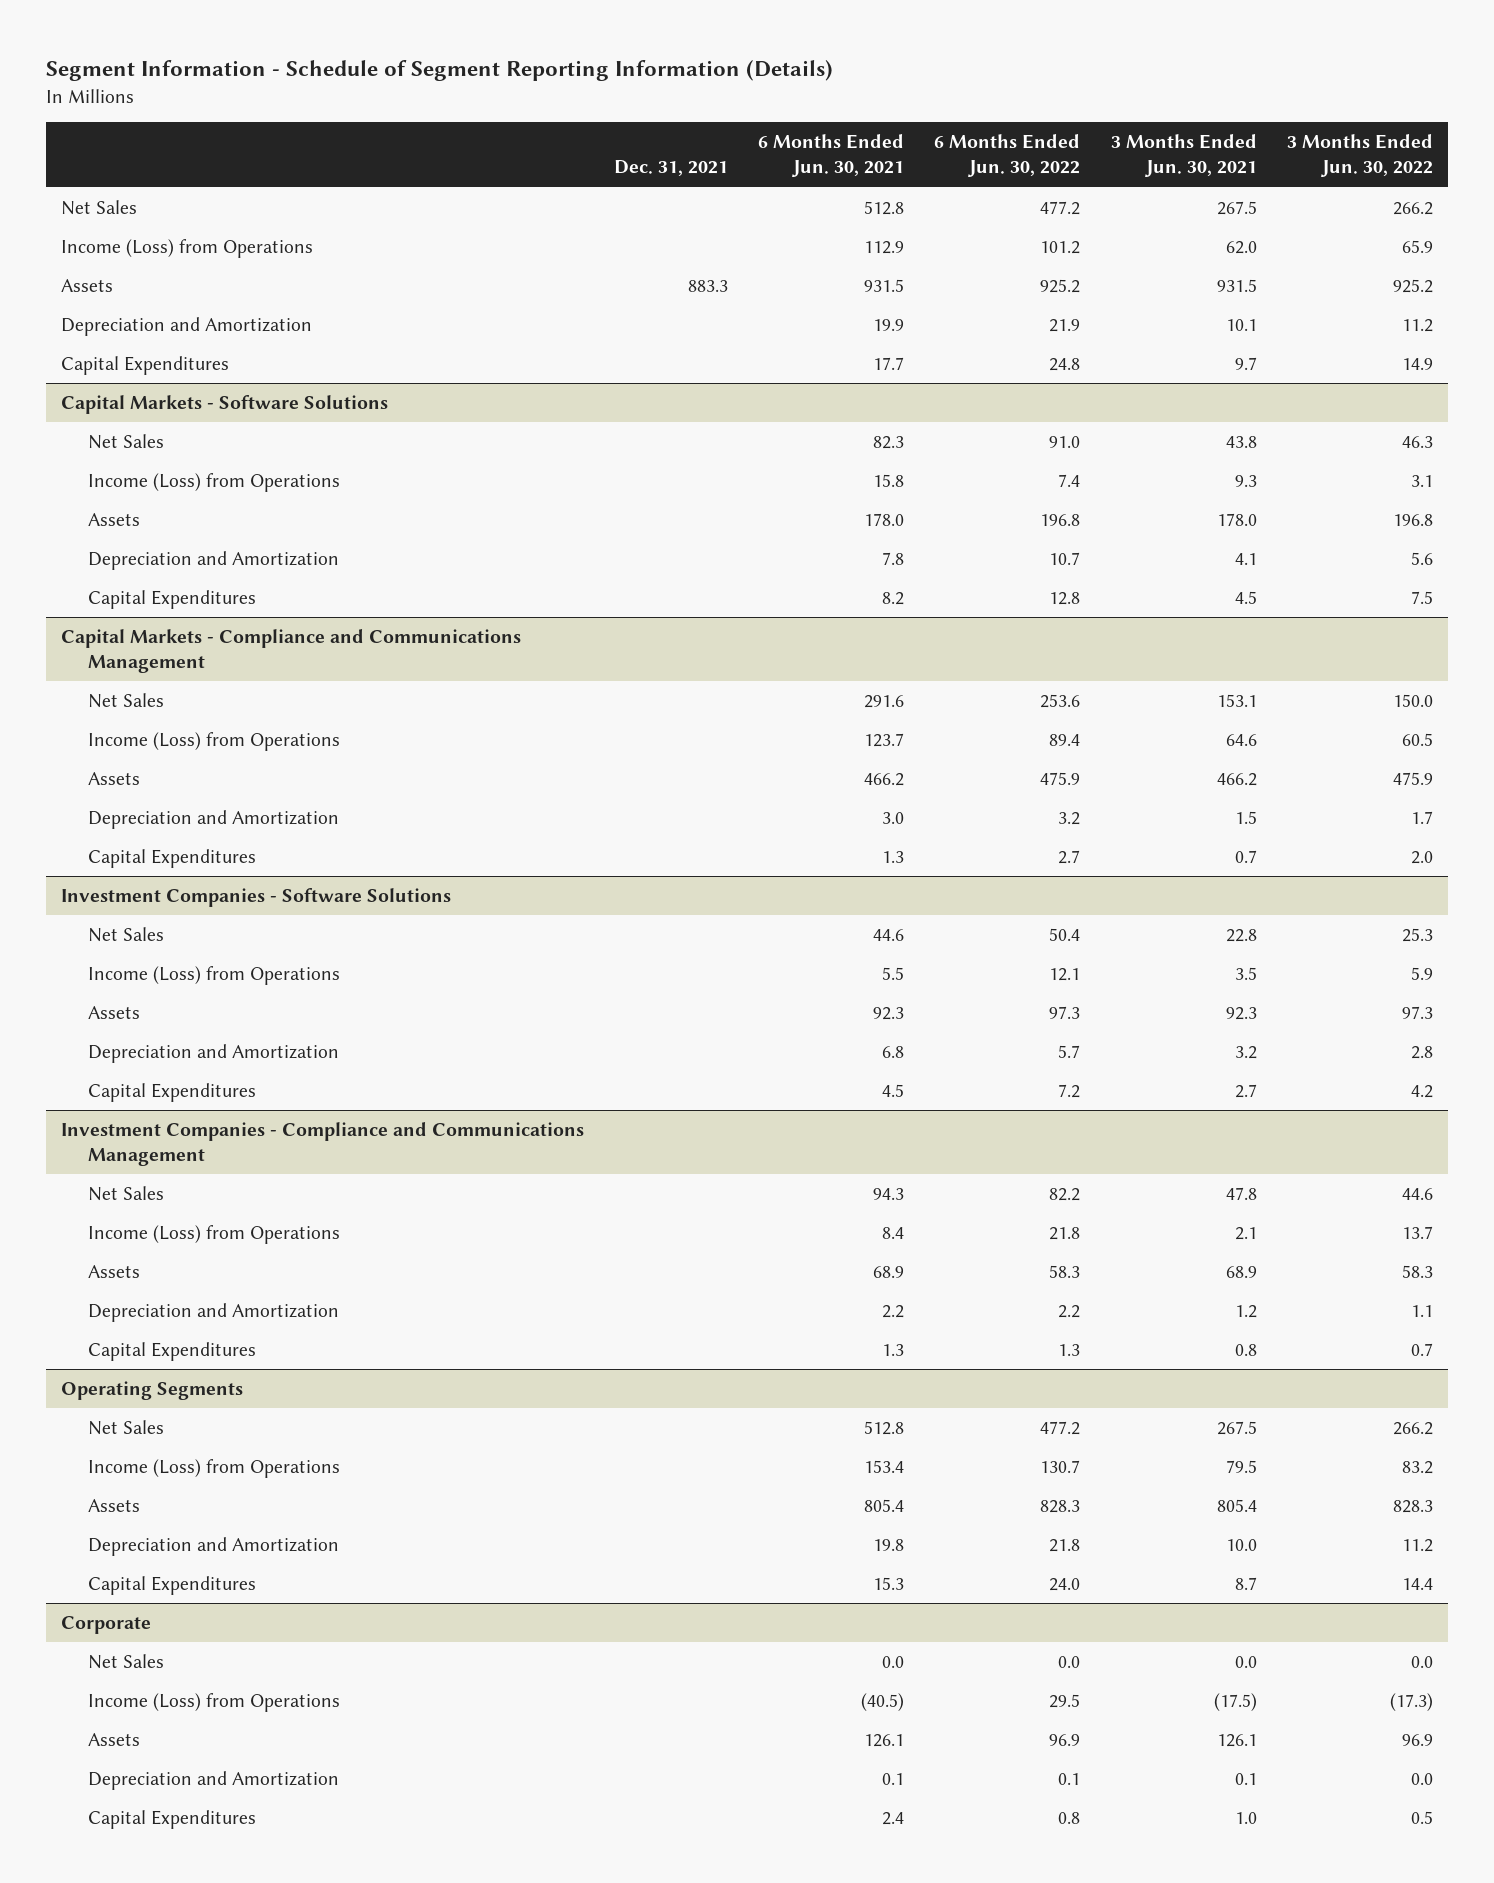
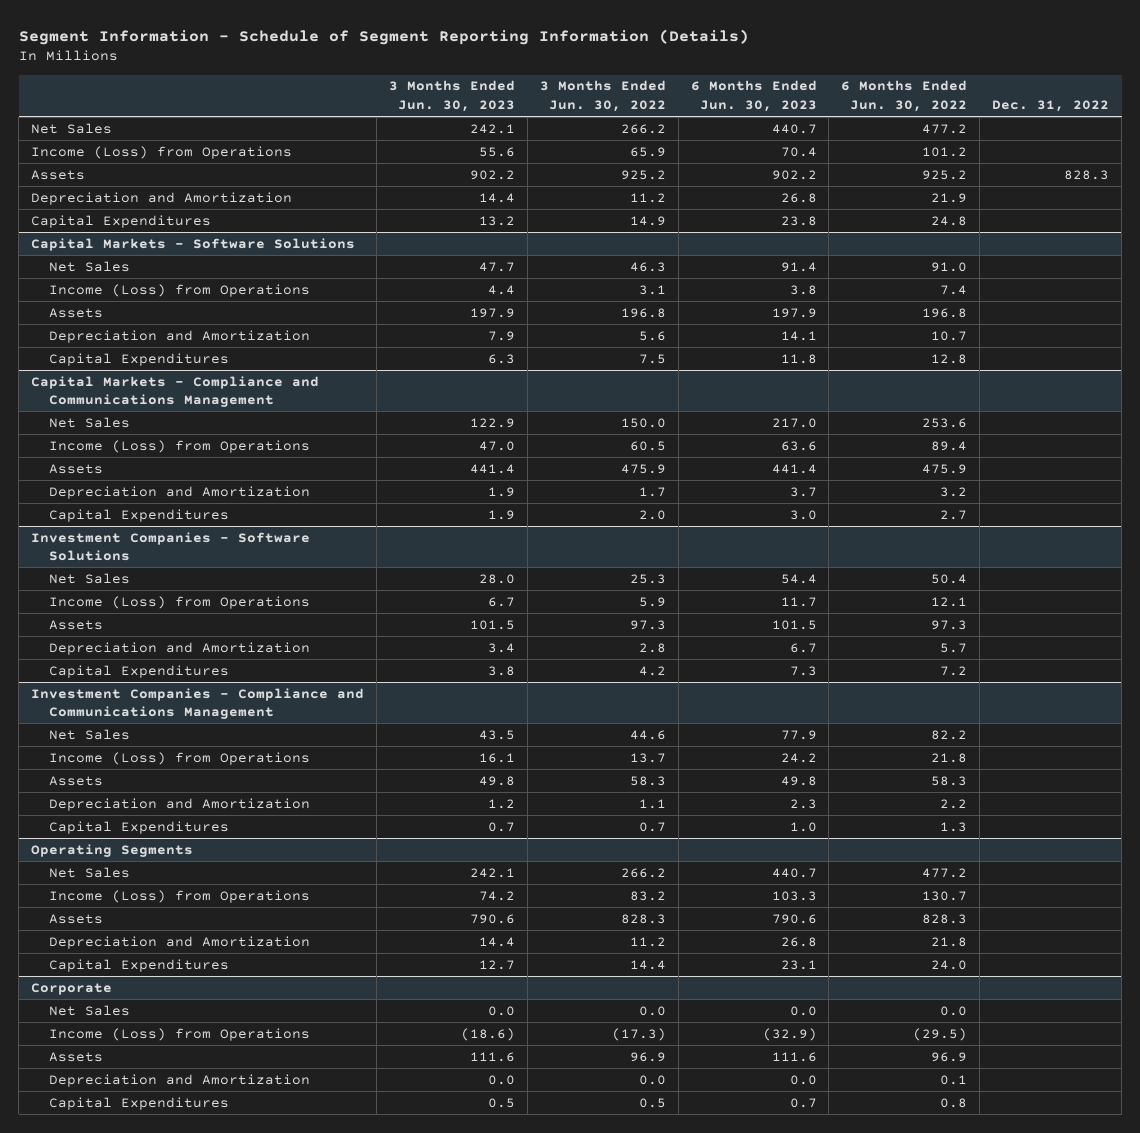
[613,160,728,177] Dec. 31, 2021 -> none
[758,134,905,178] 6 Months Ended Jun. 30, 2021 -> none
[1110,134,1257,178] 3 Months Ended Jun. 30, 2021 -> none
none -> [388,80,515,112] 3 Months Ended Jun. 30, 2023
none -> [690,80,817,112] 6 Months Ended Jun. 30, 2023
none -> [992,99,1110,112] Dec. 31, 2022
[1049,1694,1081,1709] 29.5 -> [913,1027,968,1041] (29.5)

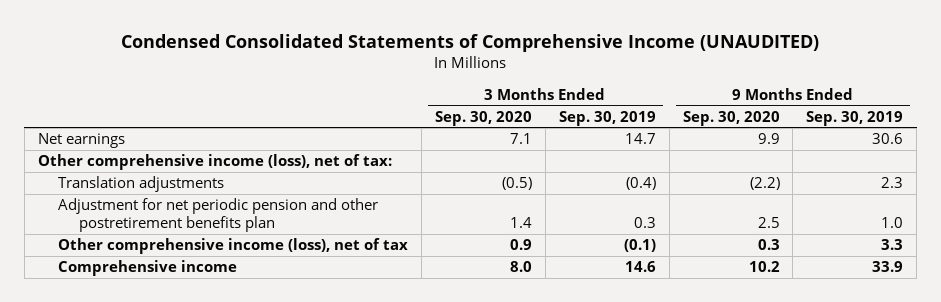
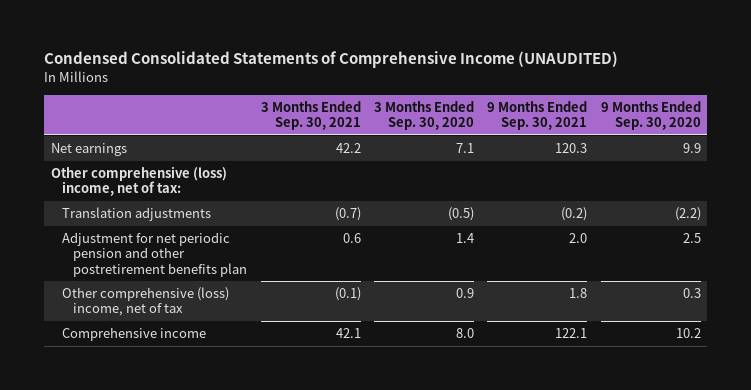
[558,110,656,126] Sep. 30, 2019 -> none
[806,110,904,126] Sep. 30, 2019 -> none
none -> [260,101,361,131] 3 Months Ended Sep. 30, 2021
none -> [487,101,588,131] 9 Months Ended Sep. 30, 2021
[37,154,392,171] Other comprehensive income (loss), net of tax: -> [50,166,227,197] Other comprehensive (loss) income, net of tax:
[58,238,409,255] Other comprehensive income (loss), net of tax -> [61,287,229,317] Other comprehensive (loss) income, net of tax

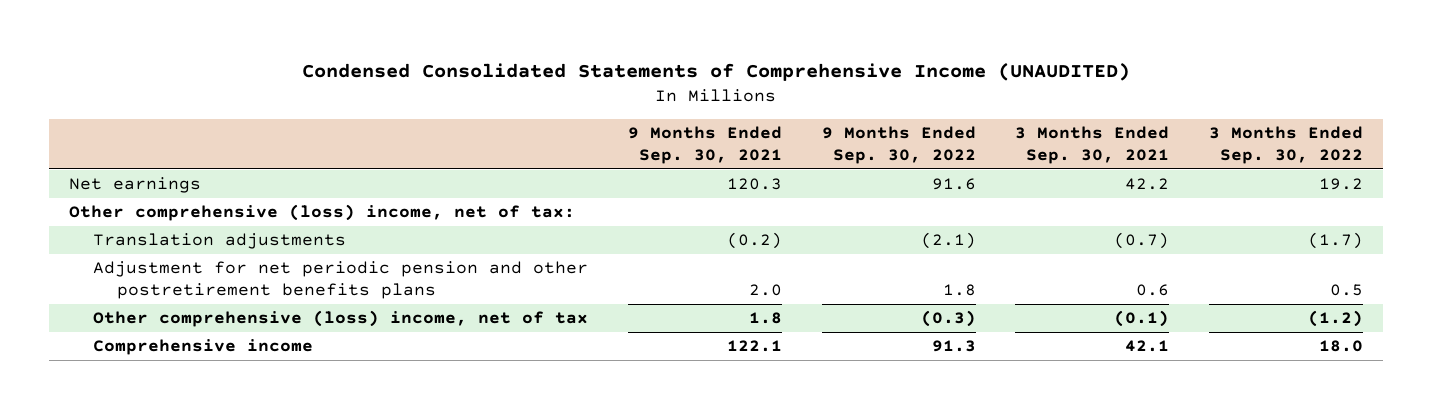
[373,101,474,131] 3 Months Ended Sep. 30, 2020 -> none
[600,101,701,131] 9 Months Ended Sep. 30, 2020 -> none
none -> [821,126,976,165] 9 Months Ended Sep. 30, 2022
none -> [1209,126,1364,165] 3 Months Ended Sep. 30, 2022
[61,232,248,277] Adjustment for net periodic pension and other postretirement benefits plan -> [93,261,589,300] Adjustment for net periodic pension and other postretirement benefits plans

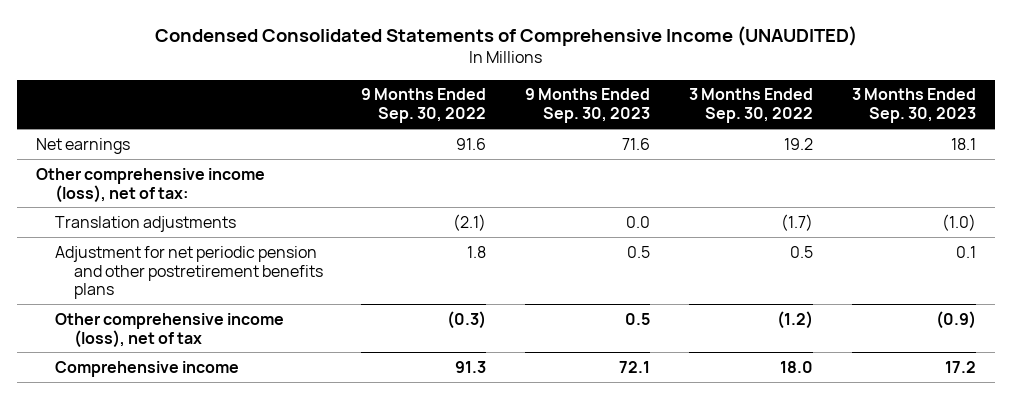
[627,126,782,165] 9 Months Ended Sep. 30, 2021 -> none
[1015,126,1170,165] 3 Months Ended Sep. 30, 2021 -> none
none -> [525,88,651,124] 9 Months Ended Sep. 30, 2023
none -> [851,88,976,124] 3 Months Ended Sep. 30, 2023
[69,204,576,222] Other comprehensive (loss) income, net of tax: -> [35,167,265,203] Other comprehensive income (loss), net of tax:
[93,310,589,328] Other comprehensive (loss) income, net of tax -> [54,312,284,348] Other comprehensive income (loss), net of tax

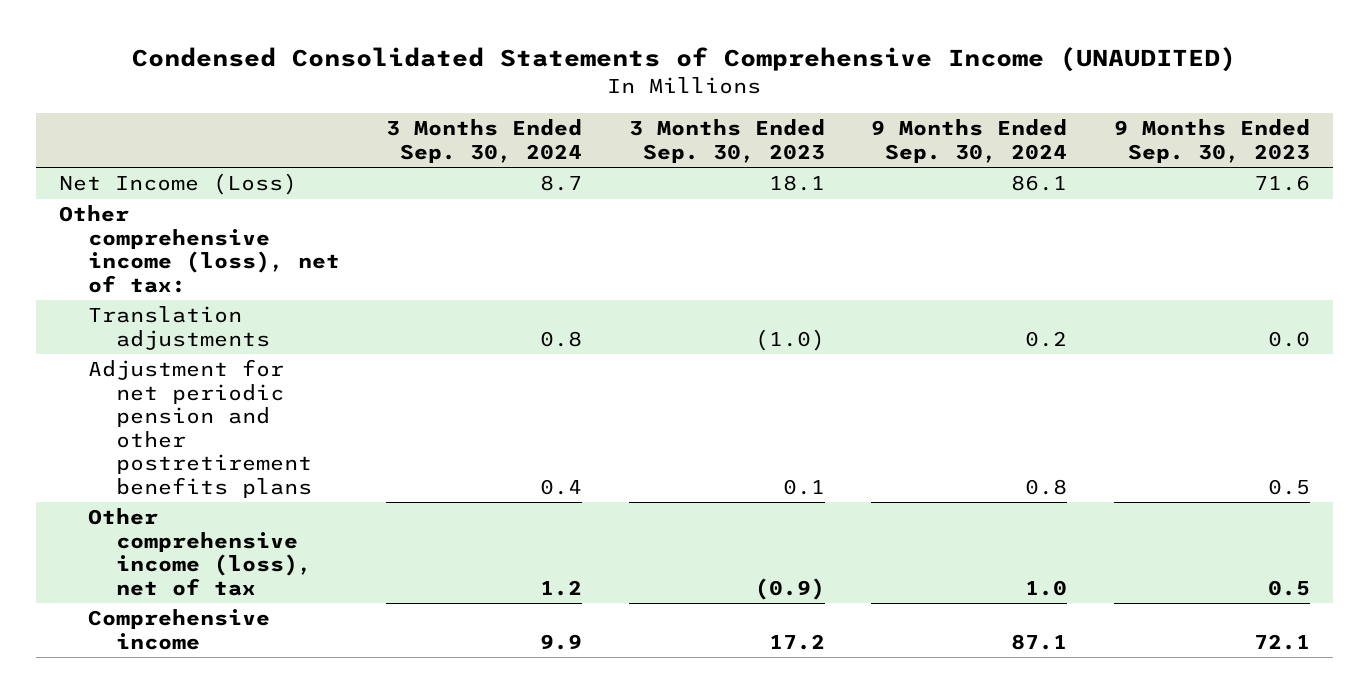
[361,88,487,124] 9 Months Ended Sep. 30, 2022 -> none
[688,88,813,124] 3 Months Ended Sep. 30, 2022 -> none
none -> [386,119,583,163] 3 Months Ended Sep. 30, 2024
none -> [871,119,1068,163] 9 Months Ended Sep. 30, 2024
[35,137,130,154] Net earnings -> [58,173,297,196] Net Income (Loss)

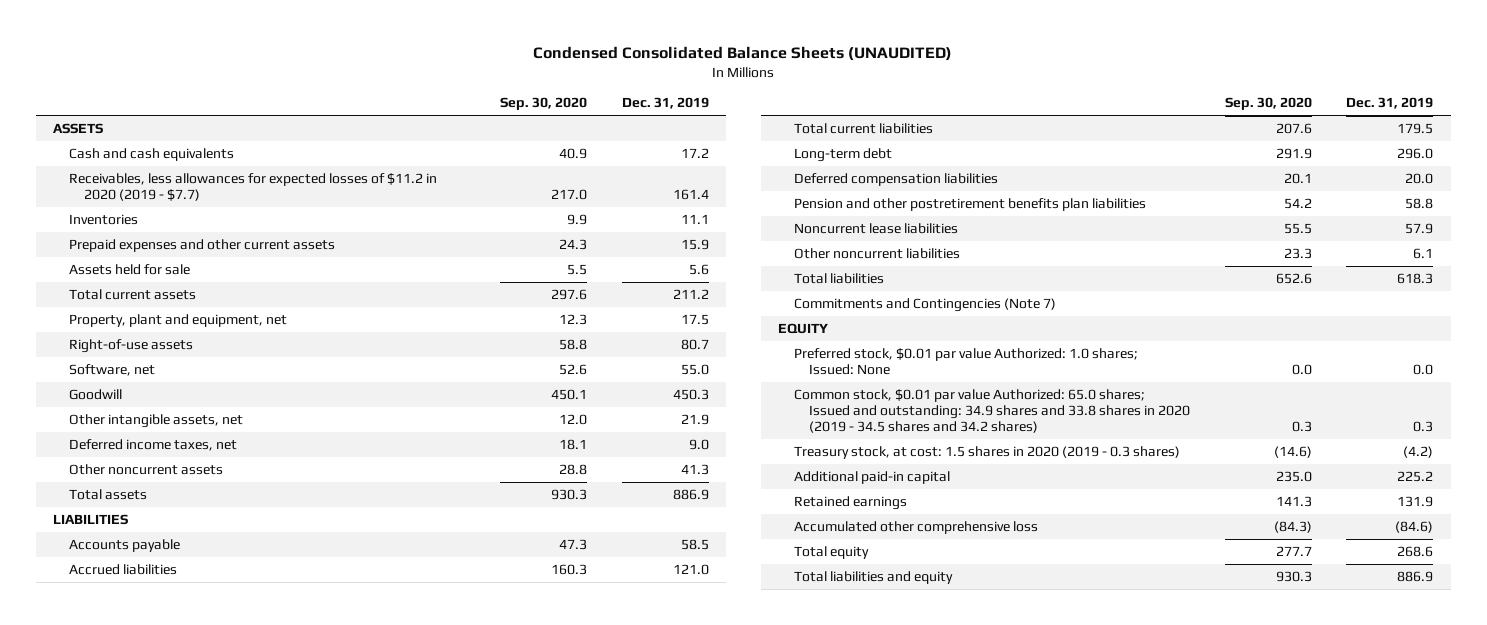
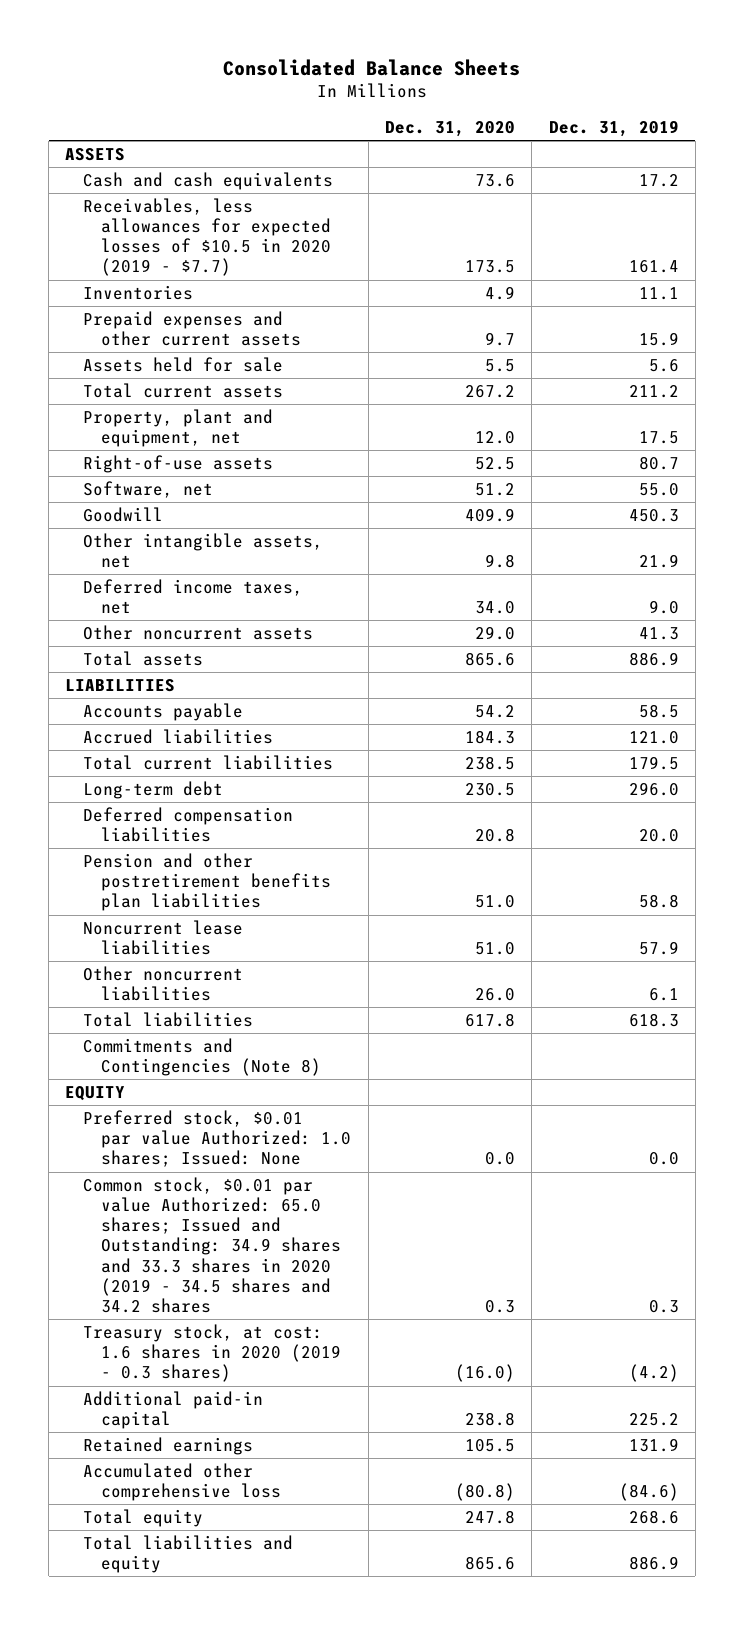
[533,45,953,61] Condensed Consolidated Balance Sheets (UNAUDITED) -> [222,58,520,76] Consolidated Balance Sheets
[499,97,587,111] Sep. 30, 2020 -> none
none -> [385,121,516,138] Dec. 31, 2020
[68,172,437,201] Receivables, less allowances for expected losses of $11.2 in 2020 (2019 - $7.7) -> [83,198,332,277] Receivables, less allowances for expected losses of $10.5 in 2020 (2019 - $7.7)
[793,297,1056,312] Commitments and Contingencies (Note 7) -> [83,1038,322,1077] Commitments and Contingencies (Note 8)
[793,388,1190,434] Common stock, $0.01 par value Authorized: 65.0 shares; Issued and outstanding: 34.9 shares and 33.8 shares in 2020 (2019 - 34.5 shares and 34.2 shares) -> [83,1177,342,1313] Common stock, $0.01 par value Authorized: 65.0 shares; Issued and Outstanding: 34.9 shares and 33.3 shares in 2020 (2019 - 34.5 shares and 34.2 shares
[793,445,1180,459] Treasury stock, at cost: 1.5 shares in 2020 (2019 - 0.3 shares) -> [83,1324,342,1383] Treasury stock, at cost: 1.6 shares in 2020 (2019 - 0.3 shares)

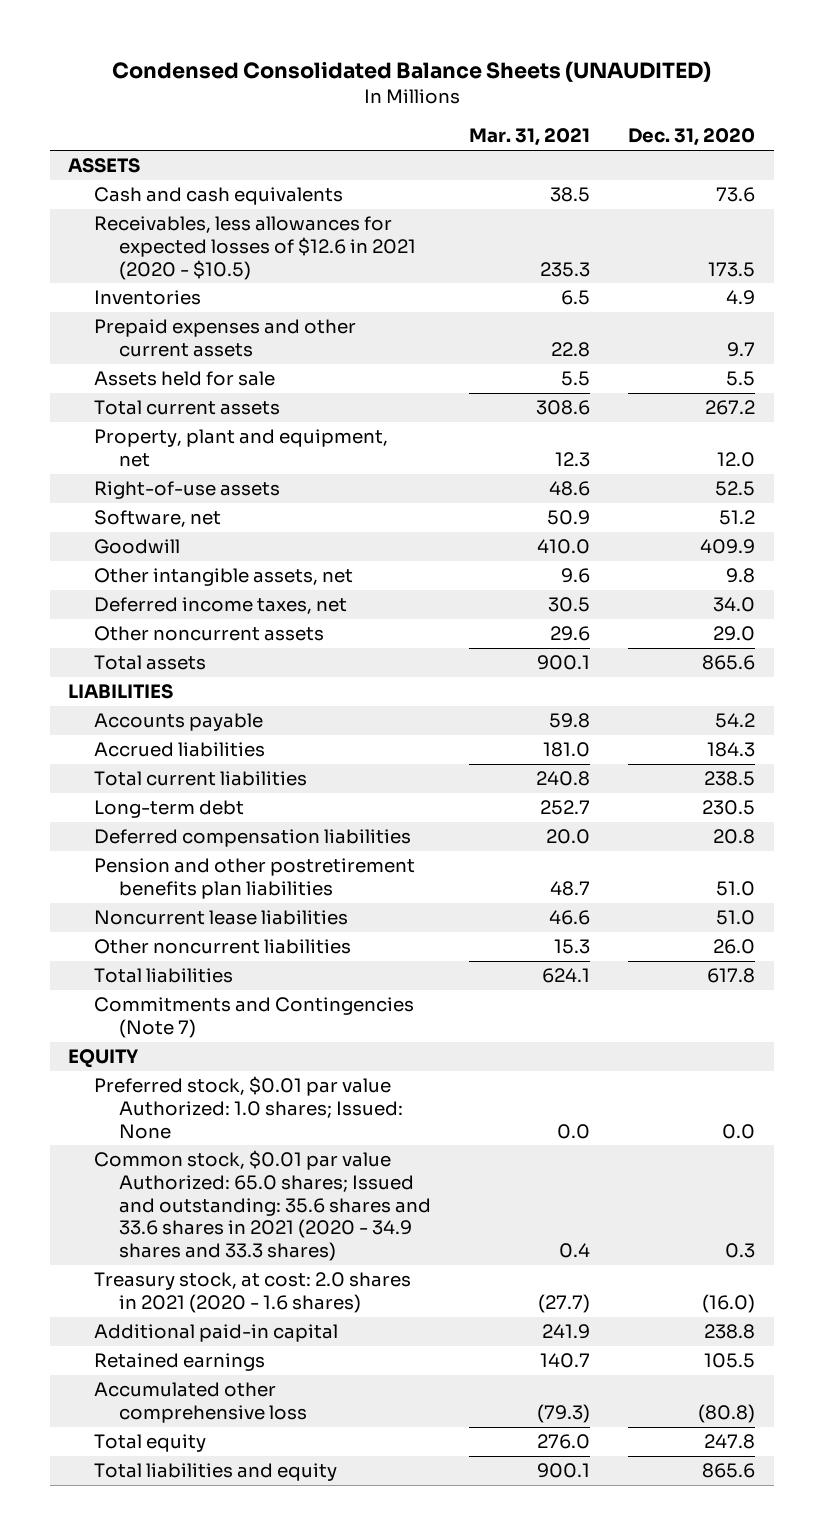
[222,58,520,76] Consolidated Balance Sheets -> [111,60,711,82] Condensed Consolidated Balance Sheets (UNAUDITED)
[548,120,679,138] Dec. 31, 2019 -> none
none -> [469,128,591,147] Mar. 31, 2021
[83,198,332,277] Receivables, less allowances for expected losses of $10.5 in 2020 (2019 - $7.7) -> [93,216,417,280] Receivables, less allowances for expected losses of $12.6 in 2021 (2020 - $10.5)
[83,1038,322,1077] Commitments and Contingencies (Note 8) -> [93,997,414,1038] Commitments and Contingencies (Note 7)
[83,1177,342,1313] Common stock, $0.01 par value Authorized: 65.0 shares; Issued and Outstanding: 34.9 shares and 33.3 shares in 2020 (2019 - 34.5 shares and 34.2 shares -> [93,1150,432,1261] Common stock, $0.01 par value Authorized: 65.0 shares; Issued and outstanding: 35.6 shares and 33.6 shares in 2021 (2020 - 34.9 shares and 33.3 shares)
[83,1324,342,1383] Treasury stock, at cost: 1.6 shares in 2020 (2019 - 0.3 shares) -> [93,1272,411,1313] Treasury stock, at cost: 2.0 shares in 2021 (2020 - 1.6 shares)

